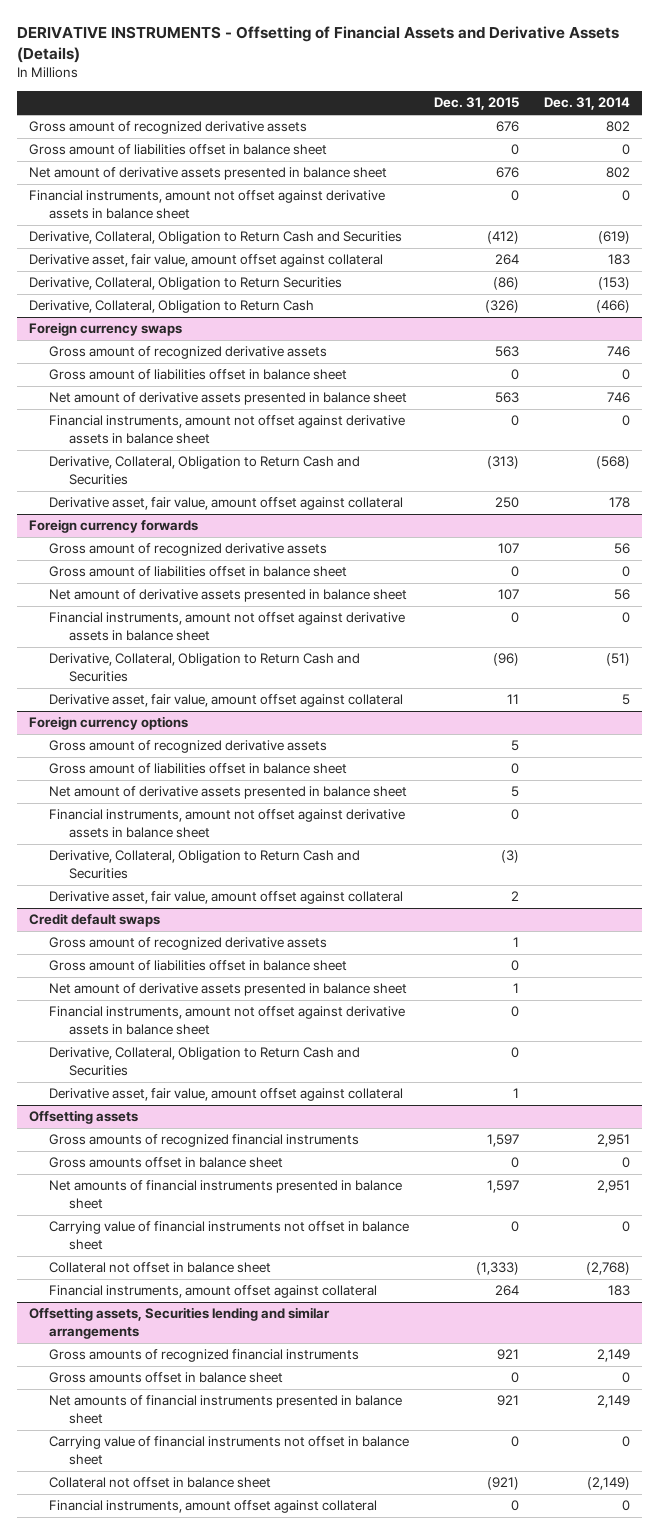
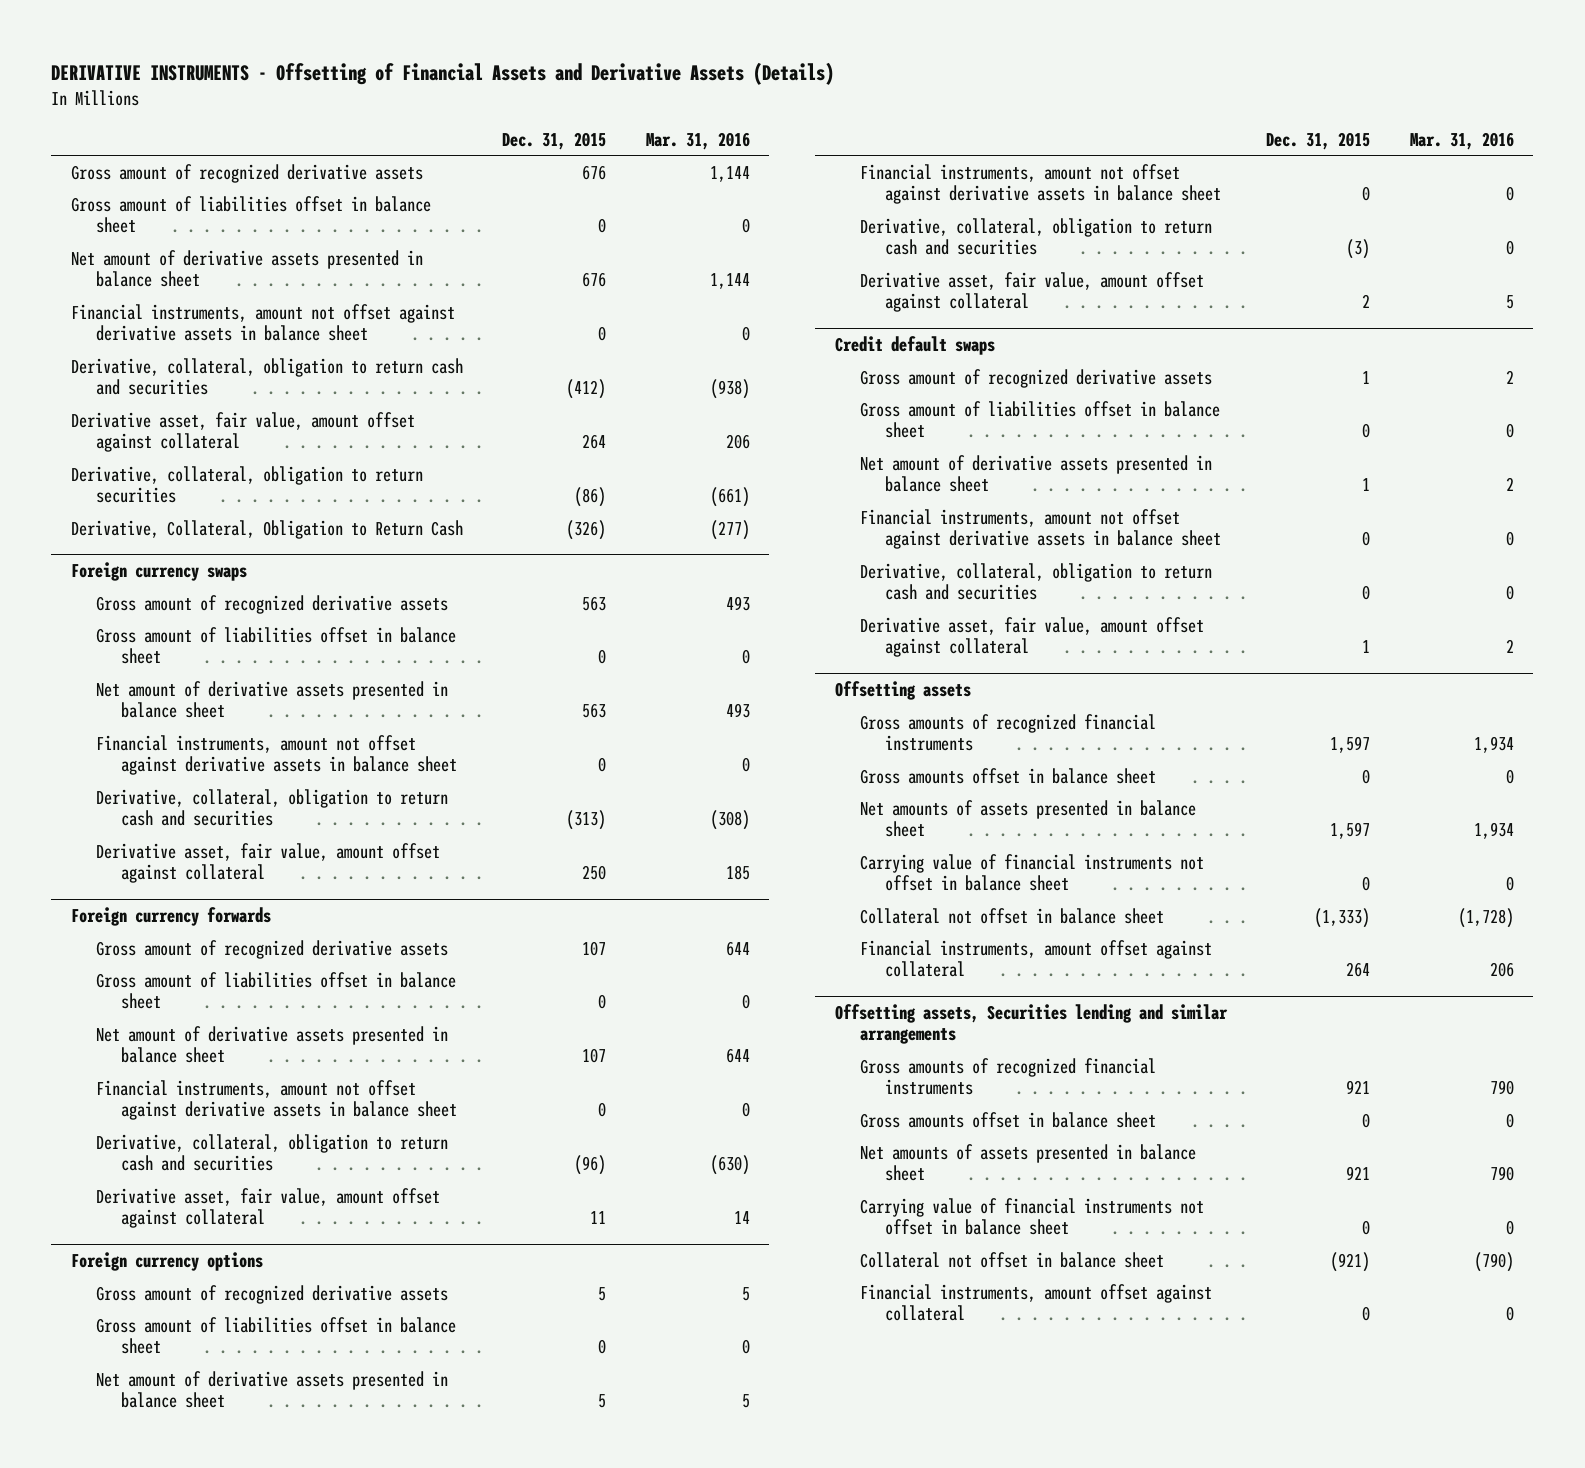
[543,97,630,111] Dec. 31, 2014 -> none
none -> [645,131,750,150] Mar. 31, 2016
[29,231,403,245] Derivative, Collateral, Obligation to Return Cash and Securities -> [71,357,464,395] Derivative, collateral, obligation to return cash and securities
[29,277,343,291] Derivative, Collateral, Obligation to Return Securities -> [71,465,424,503] Derivative, collateral, obligation to return securities
[49,456,361,485] Derivative, Collateral, Obligation to Return Cash and Securities -> [95,788,448,826] Derivative, collateral, obligation to return cash and securities
[49,653,361,682] Derivative, Collateral, Obligation to Return Cash and Securities -> [95,1133,448,1171] Derivative, collateral, obligation to return cash and securities
[49,850,361,879] Derivative, Collateral, Obligation to Return Cash and Securities -> [859,217,1212,255] Derivative, collateral, obligation to return cash and securities
[49,1047,361,1076] Derivative, Collateral, Obligation to Return Cash and Securities -> [859,562,1212,600] Derivative, collateral, obligation to return cash and securities
[49,1180,403,1209] Net amounts of financial instruments presented in balance sheet -> [859,799,1196,837] Net amounts of assets presented in balance sheet
[49,1395,403,1424] Net amounts of financial instruments presented in balance sheet -> [859,1143,1196,1181] Net amounts of assets presented in balance sheet

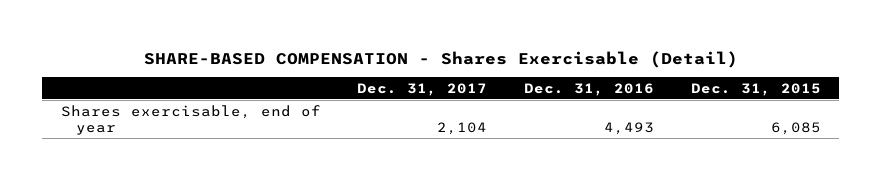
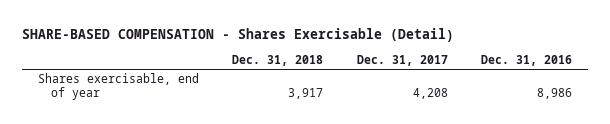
[690,82,821,96] Dec. 31, 2015 -> none
none -> [232,54,324,66] Dec. 31, 2018
[437,121,488,135] 2,104 -> [412,87,448,99] 4,208
[604,121,655,135] 4,493 -> [536,87,572,99] 8,986

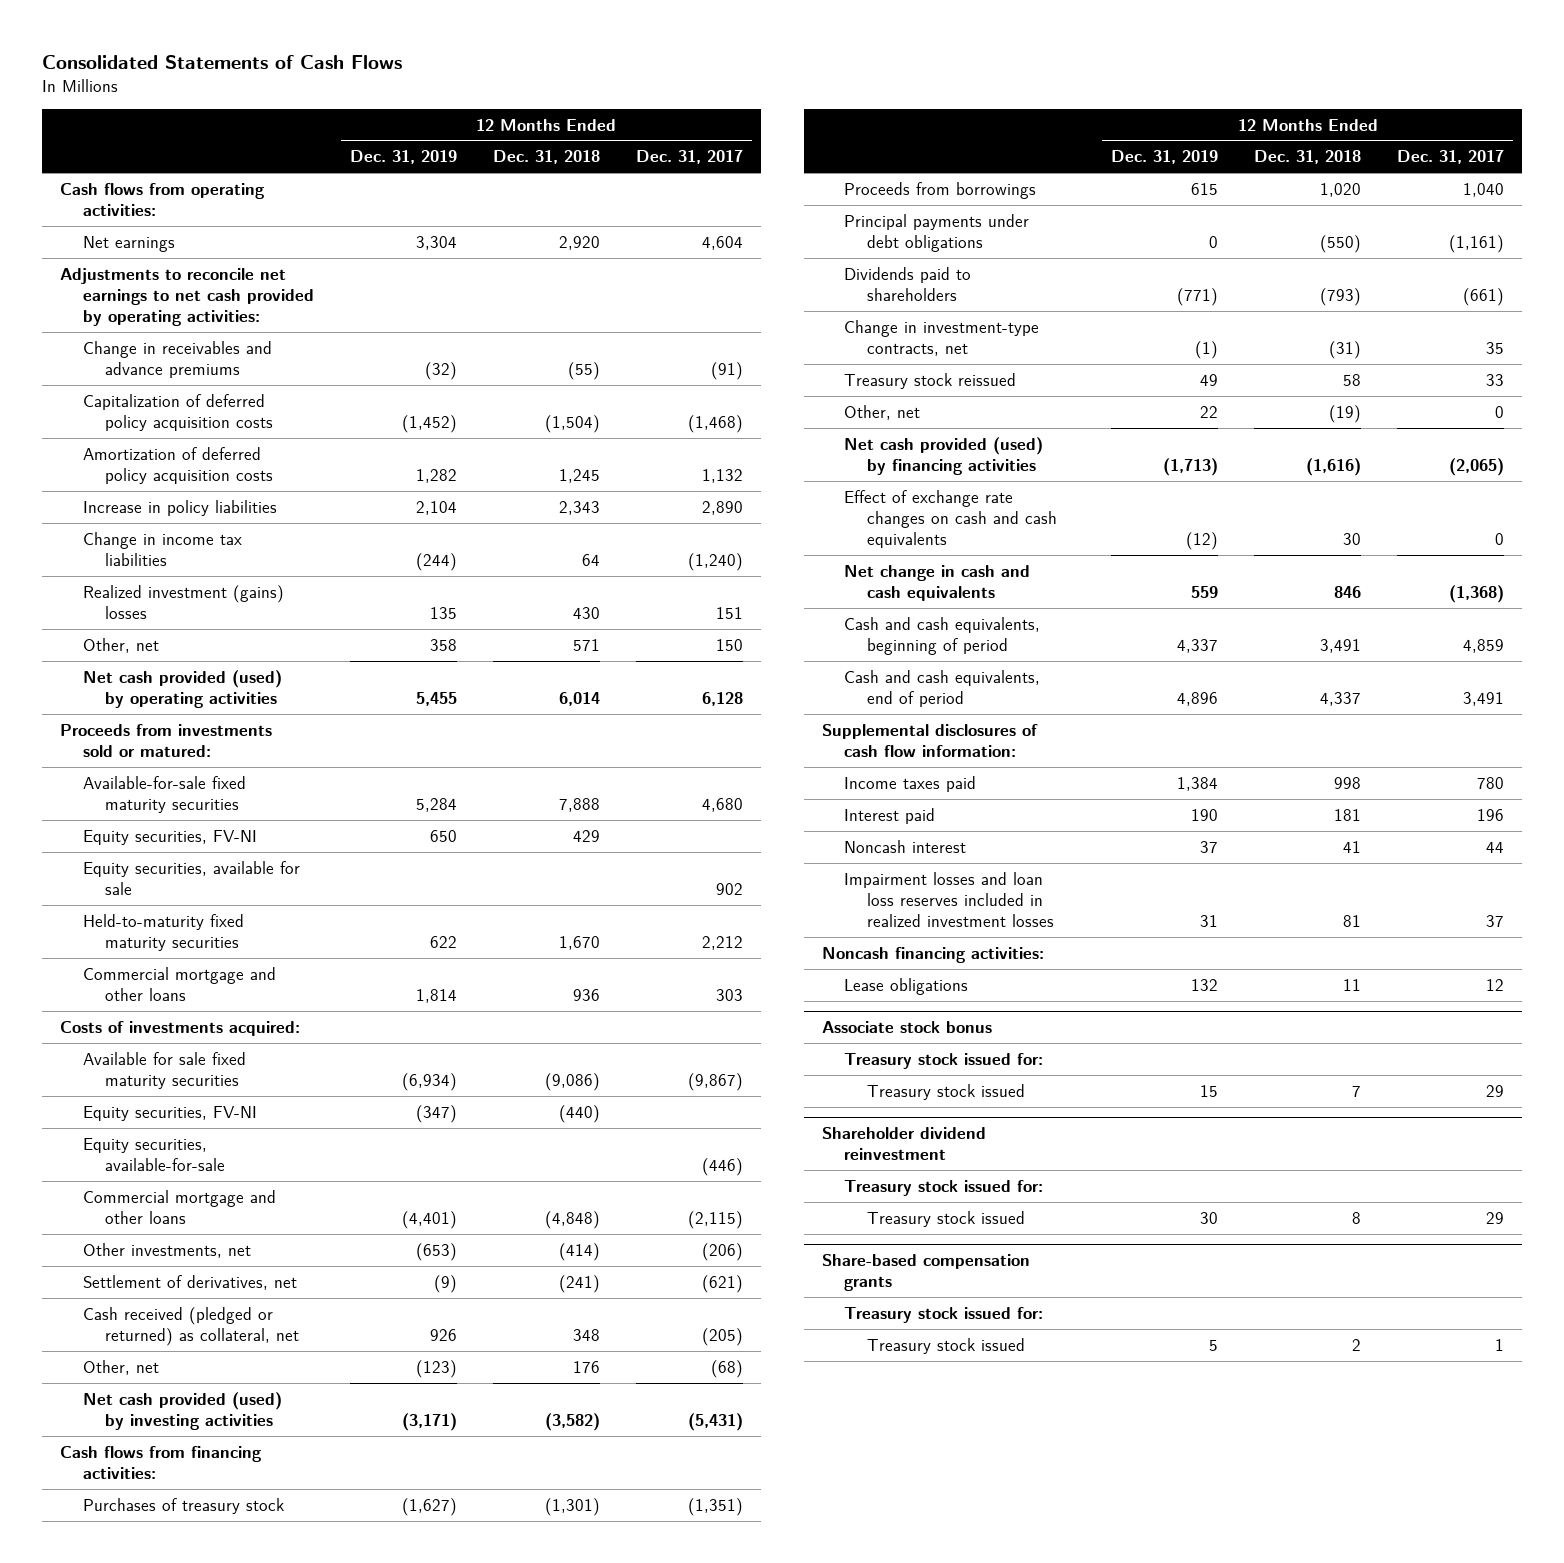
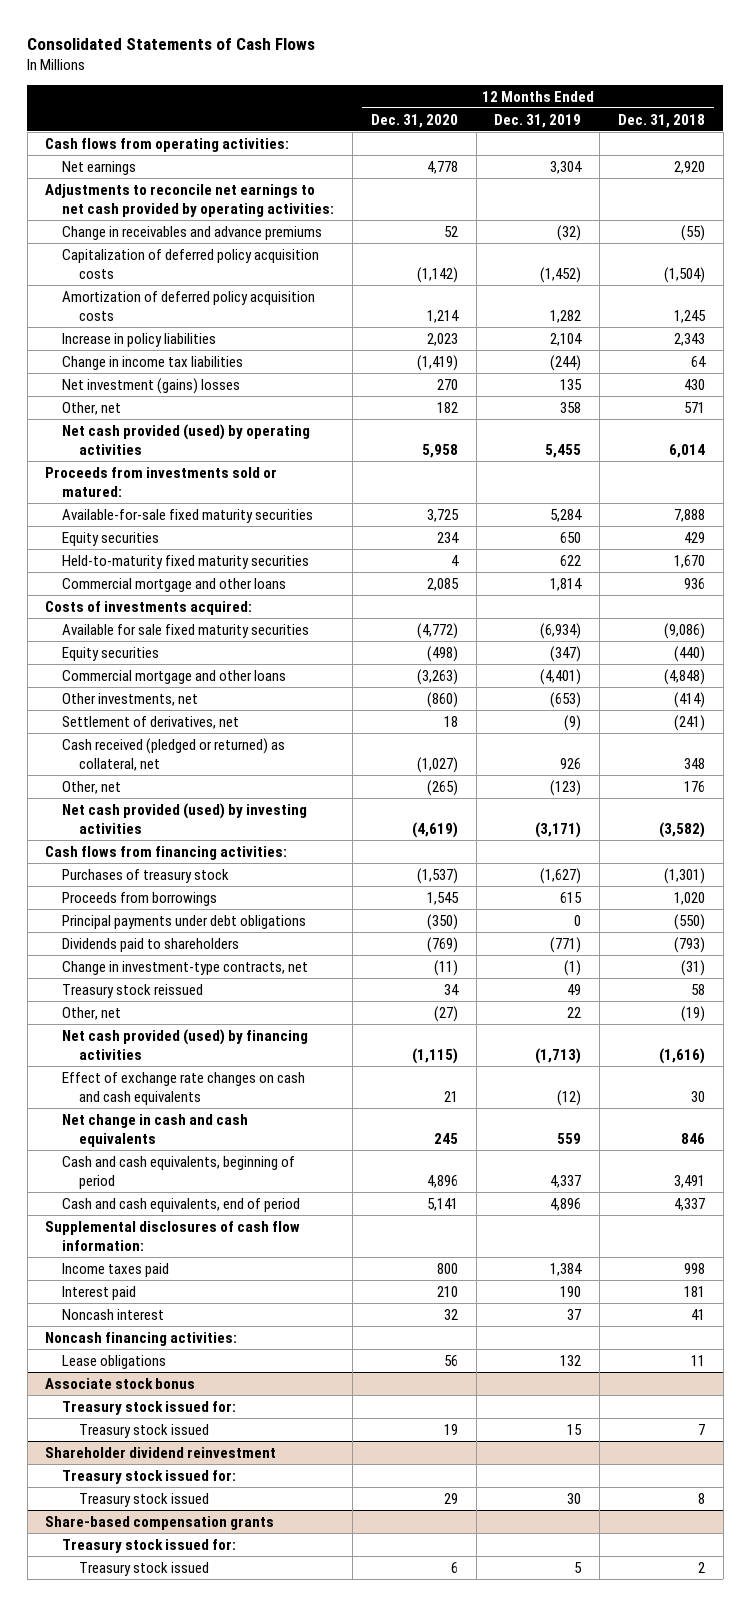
[635,150,743,165] Dec. 31, 2017 -> none
none -> [370,113,458,128] Dec. 31, 2020
[82,584,284,619] Realized investment (gains) losses -> [62,377,241,394] Net investment (gains) losses
[82,860,300,895] Equity securities, available for sale -> none
[82,829,257,845] Equity securities, FV-NI -> [62,531,160,546] Equity securities
[82,1137,226,1171] Equity securities, available-for-sale -> none
[82,1105,257,1121] Equity securities, FV-NI -> [62,646,160,661] Equity securities
[844,871,1055,927] Impairment losses and loan loss reserves included in realized investment losses -> none

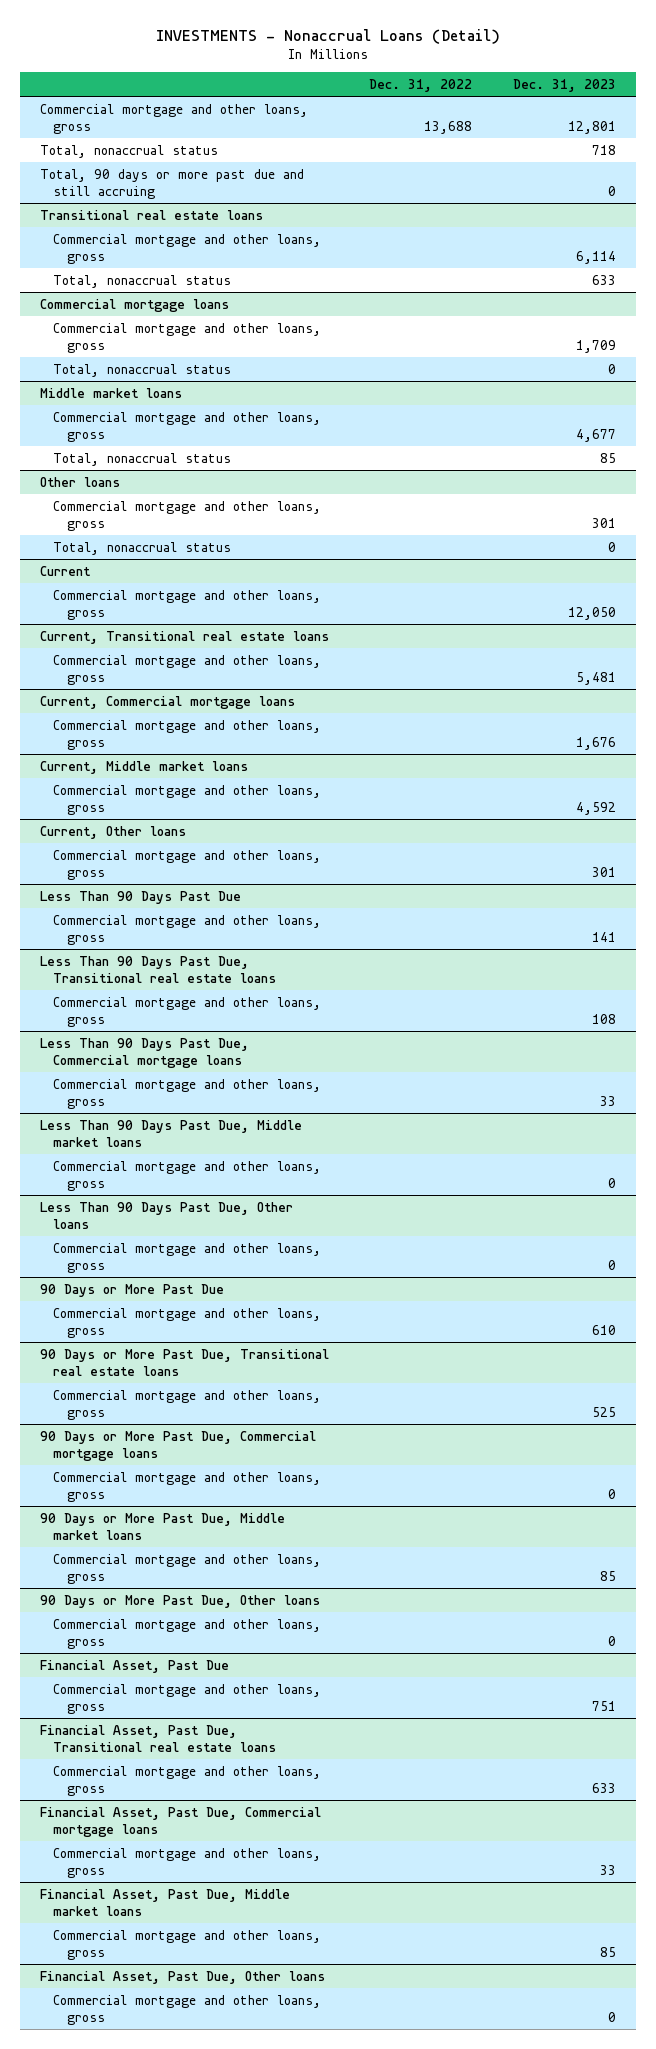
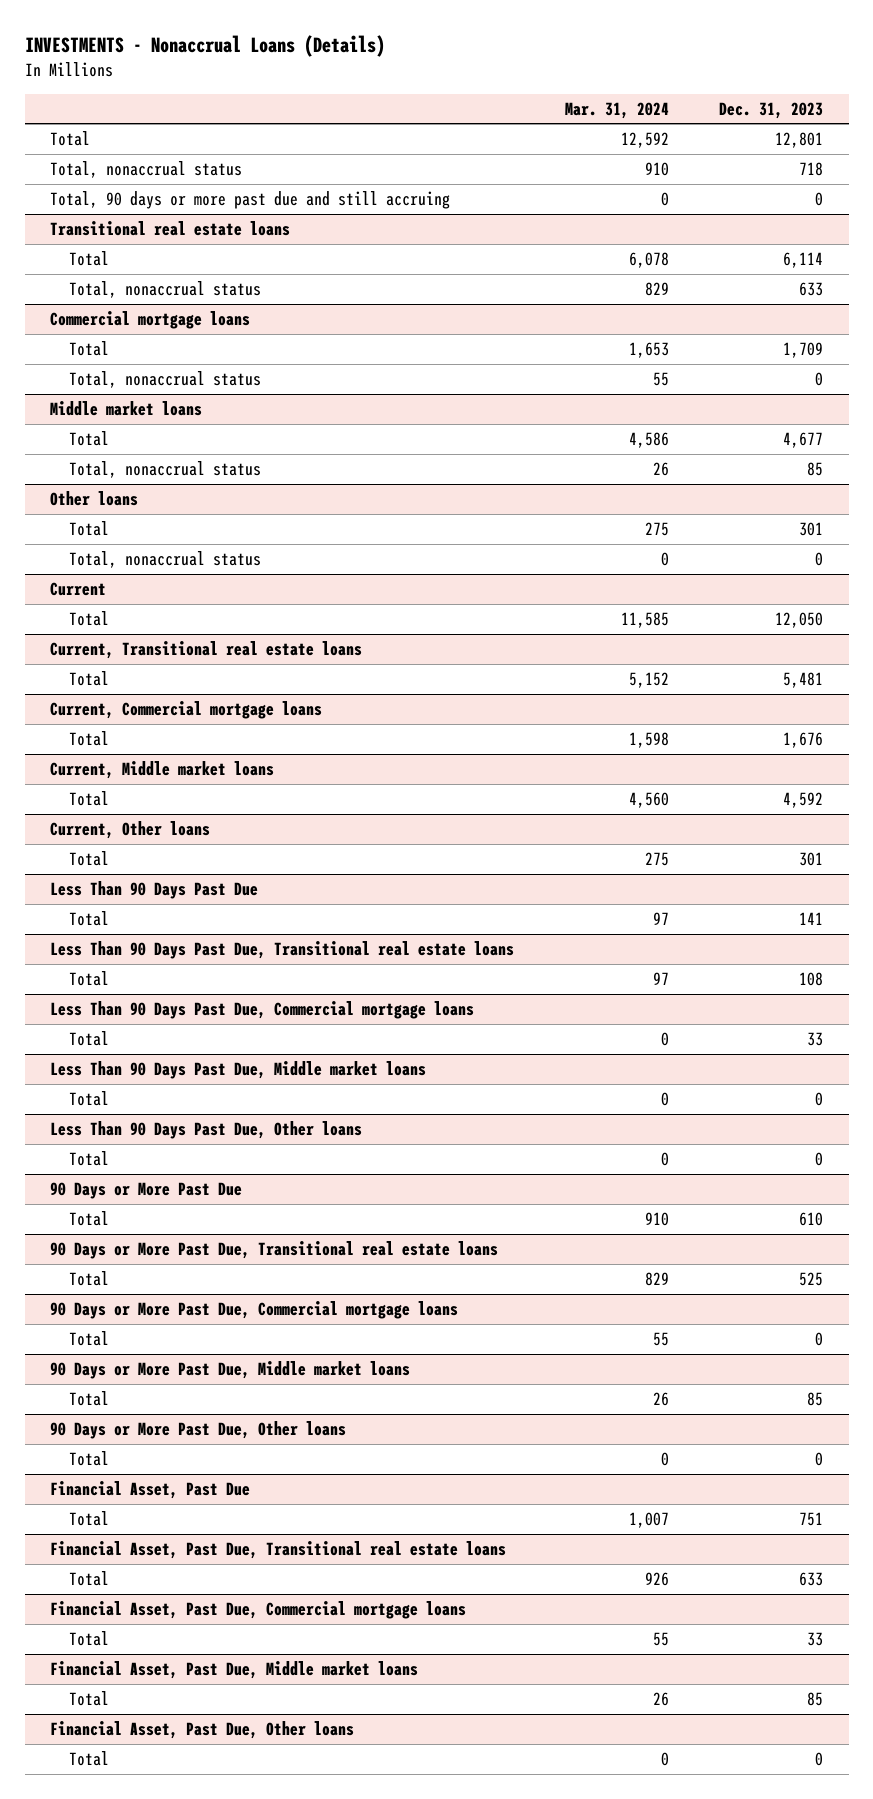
[155,28,500,44] INVESTMENTS - Nonaccrual Loans (Detail) -> [24,35,385,58] INVESTMENTS - Nonaccrual Loans (Details)
[369,78,473,92] Dec. 31, 2022 -> none
none -> [564,101,669,119] Mar. 31, 2024
[39,103,308,134] Commercial mortgage and other loans, gross -> [50,130,91,146] Total
[53,233,322,264] Commercial mortgage and other loans, gross -> [69,250,110,266] Total
[53,322,322,353] Commercial mortgage and other loans, gross -> [69,340,110,356] Total
[53,411,322,442] Commercial mortgage and other loans, gross -> [69,430,110,446] Total
[53,500,322,531] Commercial mortgage and other loans, gross -> [69,520,110,536] Total
[53,589,322,620] Commercial mortgage and other loans, gross -> [69,610,110,626] Total
[53,654,322,685] Commercial mortgage and other loans, gross -> [69,670,110,686] Total
[53,719,322,750] Commercial mortgage and other loans, gross -> [69,730,110,746] Total
[53,784,322,815] Commercial mortgage and other loans, gross -> [69,790,110,806] Total
[53,849,322,880] Commercial mortgage and other loans, gross -> [69,850,110,866] Total
[53,914,322,945] Commercial mortgage and other loans, gross -> [69,910,110,926] Total
[53,996,322,1027] Commercial mortgage and other loans, gross -> [69,970,110,986] Total
[53,1078,322,1109] Commercial mortgage and other loans, gross -> [69,1030,110,1046] Total
[53,1160,322,1191] Commercial mortgage and other loans, gross -> [69,1090,110,1106] Total
[53,1242,322,1273] Commercial mortgage and other loans, gross -> [69,1150,110,1166] Total
[53,1307,322,1338] Commercial mortgage and other loans, gross -> [69,1210,110,1226] Total
[53,1389,322,1420] Commercial mortgage and other loans, gross -> [69,1270,110,1286] Total
[53,1471,322,1502] Commercial mortgage and other loans, gross -> [69,1330,110,1346] Total
[53,1553,322,1584] Commercial mortgage and other loans, gross -> [69,1390,110,1406] Total
[53,1618,322,1649] Commercial mortgage and other loans, gross -> [69,1450,110,1466] Total
[53,1683,322,1714] Commercial mortgage and other loans, gross -> [69,1510,110,1526] Total
[53,1765,322,1796] Commercial mortgage and other loans, gross -> [69,1570,110,1586] Total
[53,1847,322,1878] Commercial mortgage and other loans, gross -> [69,1630,110,1646] Total
[53,1929,322,1960] Commercial mortgage and other loans, gross -> [69,1690,110,1706] Total
[53,1994,322,2025] Commercial mortgage and other loans, gross -> [69,1750,110,1766] Total

